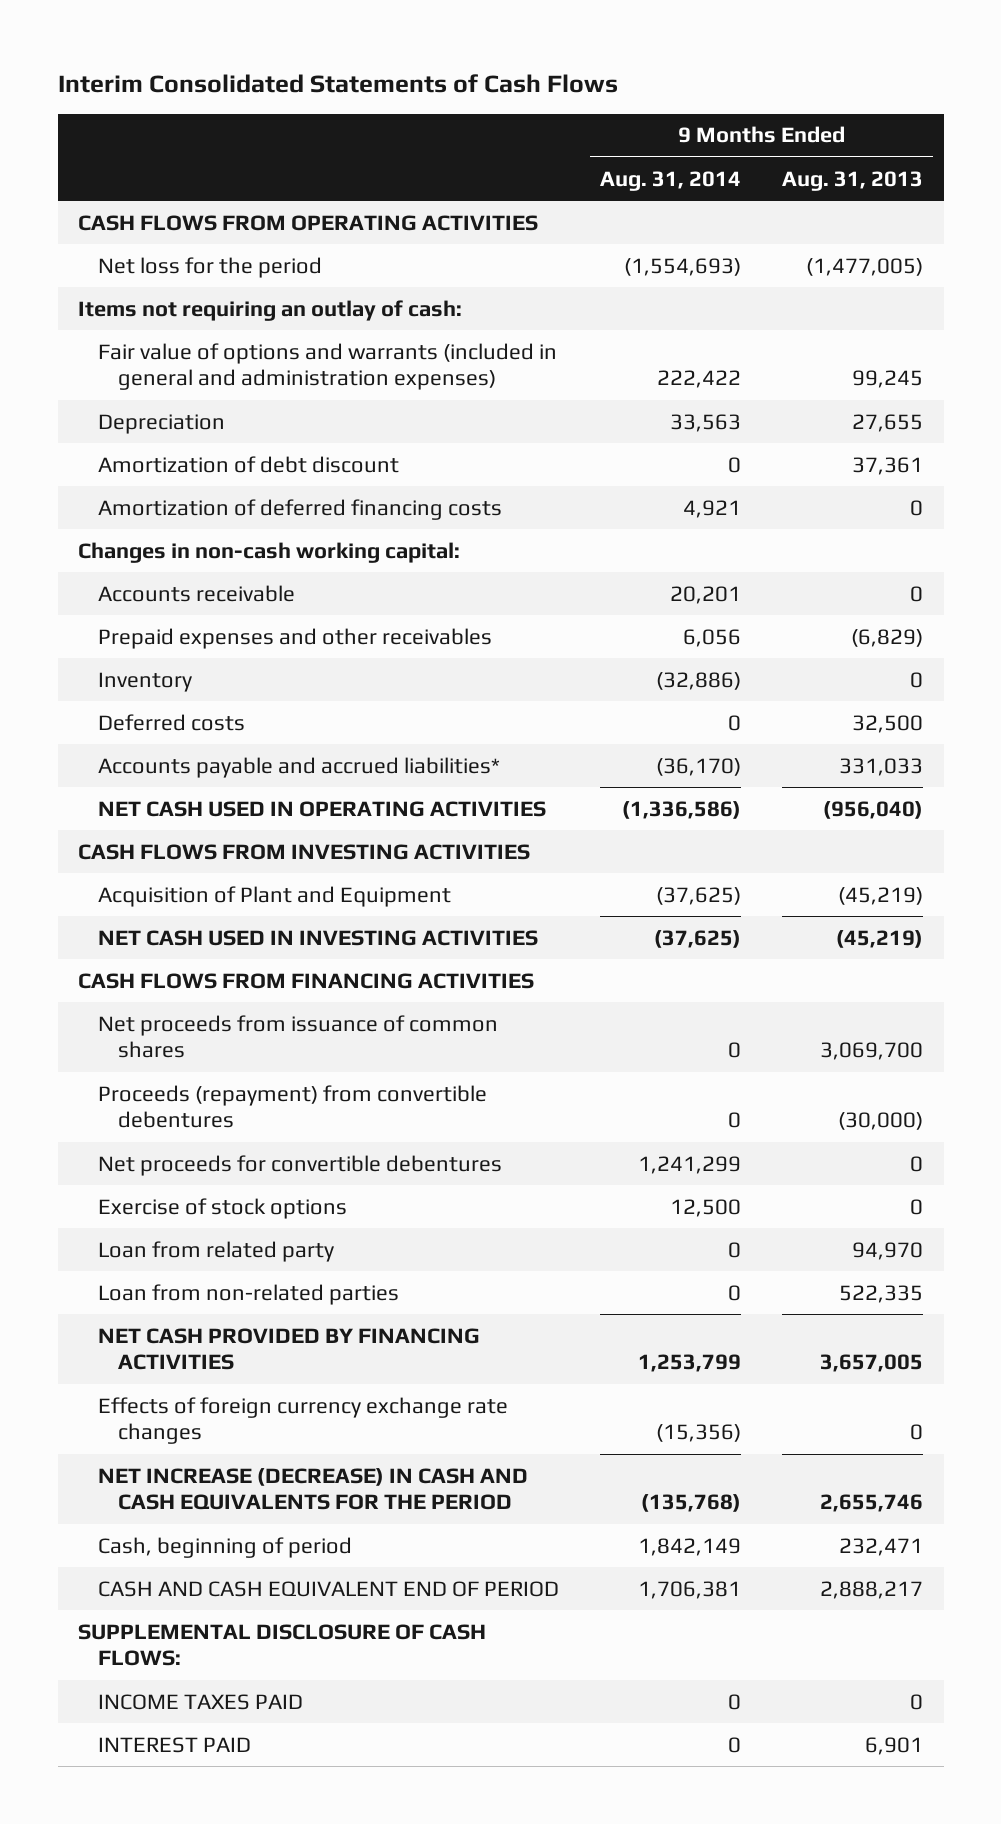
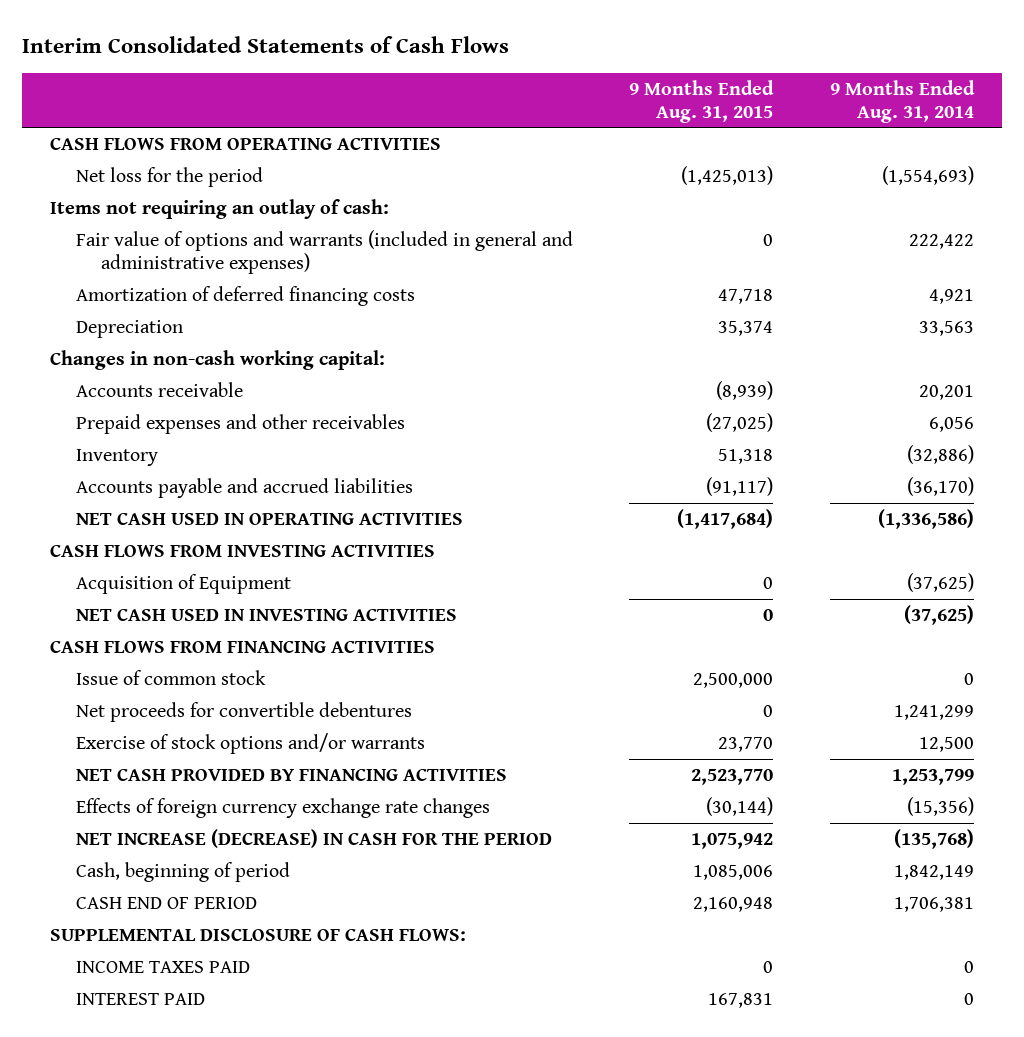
[782,170,924,191] Aug. 31, 2013 -> none
none -> [629,79,775,123] 9 Months Ended Aug. 31, 2015
[98,455,400,473] Amortization of debt discount -> none
[98,342,558,390] Fair value of options and warrants (included in general and administration expenses) -> [75,230,573,275] Fair value of options and warrants (included in general and administrative expenses)
[98,413,226,434] Depreciation -> [75,320,183,339] Depreciation
[98,713,246,731] Deferred costs -> none
[98,756,501,778] Accounts payable and accrued liabilities* -> [75,478,413,499] Accounts payable and accrued liabilities
[98,885,452,907] Acquisition of Plant and Equipment -> [75,574,291,595] Acquisition of Equipment
[98,1084,488,1128] Proceeds (repayment) from convertible debentures -> none
[98,1014,499,1058] Net proceeds from issuance of common shares -> [75,670,266,686] Issue of common stock
[98,1240,335,1262] Loan from related party -> none
[98,1283,400,1305] Loan from non-related parties -> none
[98,1197,348,1219] Exercise of stock options -> [75,733,425,755] Exercise of stock options and/or warrants
[98,1467,529,1510] NET INCREASE (DECREASE) IN CASH AND CASH EQUIVALENTS FOR THE PERIOD -> [75,829,552,849] NET INCREASE (DECREASE) IN CASH FOR THE PERIOD
[98,1580,560,1597] CASH AND CASH EQUIVALENT END OF PERIOD -> [75,897,257,910] CASH END OF PERIOD

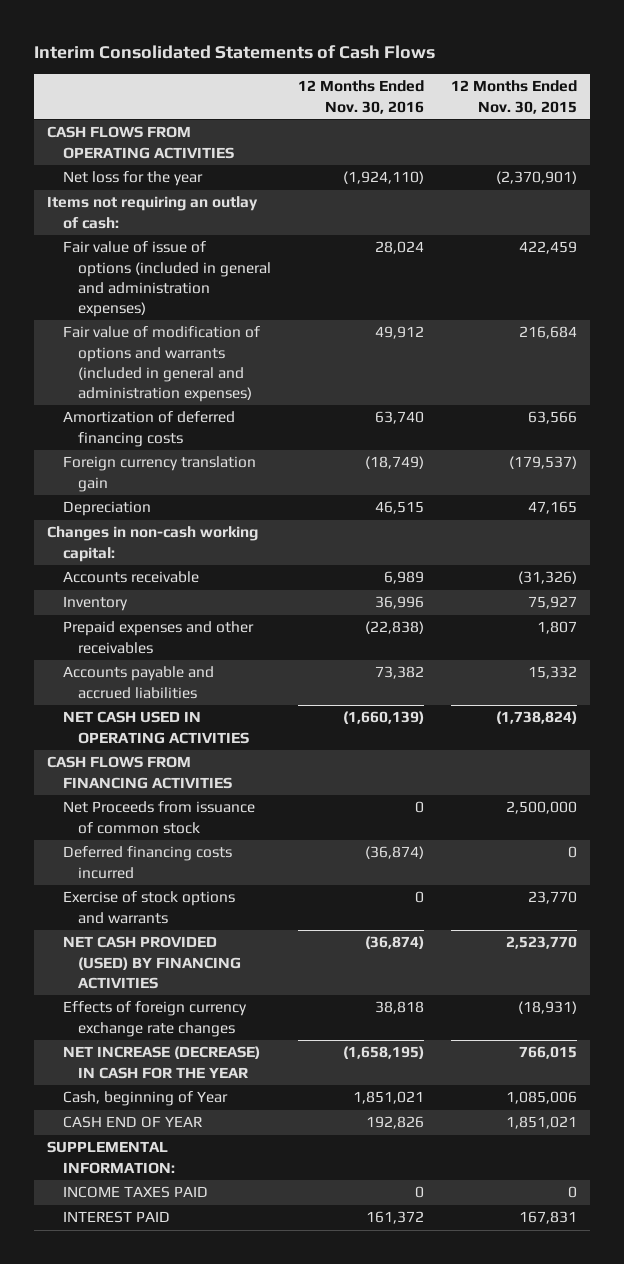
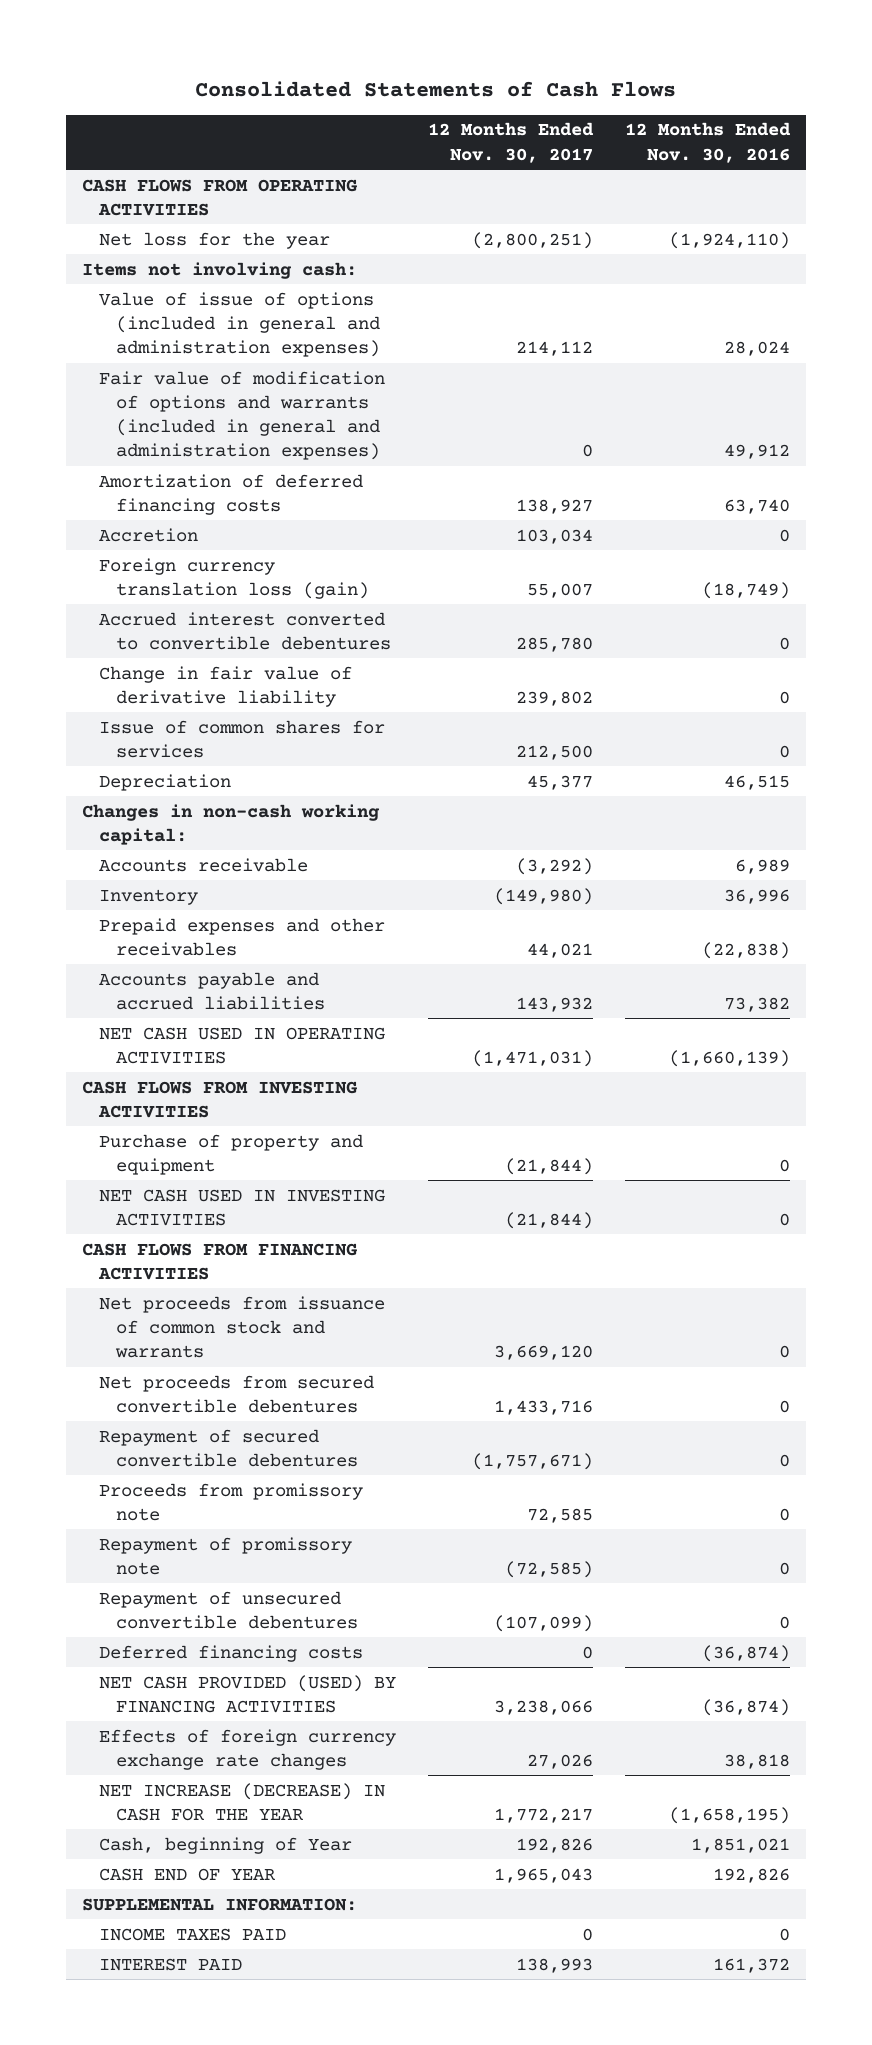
[33,45,435,60] Interim Consolidated Statements of Cash Flows -> [195,80,677,97] Consolidated Statements of Cash Flows
[450,80,577,114] 12 Months Ended Nov. 30, 2015 -> none
none -> [428,122,595,163] 12 Months Ended Nov. 30, 2017
[47,196,259,229] Items not requiring an outlay of cash: -> [82,261,358,279] Items not involving cash:
[62,241,271,318] Fair value of issue of options (included in general and administration expenses) -> [99,291,381,358] Value of issue of options (included in general and administration expenses)
none -> [99,527,199,542] Accretion
[62,456,256,492] Foreign currency translation gain -> [99,557,370,599] Foreign currency translation loss (gain)
none -> [99,611,392,650] Accrued interest converted to convertible debentures
none -> [99,665,353,707] Change in fair value of derivative liability
none -> [99,719,386,758] Issue of common shares for services
none -> [82,1080,359,1118] CASH FLOWS FROM INVESTING ACTIVITIES
none -> [99,1133,364,1175] Purchase of property and equipment
none -> [99,1188,386,1226] NET CASH USED IN INVESTING ACTIVITIES
[62,891,235,924] Exercise of stock options and warrants -> none
[62,801,255,834] Net Proceeds from issuance of common stock -> [99,1295,386,1359] Net proceeds from issuance of common stock and warrants
none -> [99,1374,375,1413] Net proceeds from secured convertible debentures
none -> [99,1428,359,1467] Repayment of secured convertible debentures
none -> [99,1482,364,1521] Proceeds from promissory note
none -> [99,1536,353,1575] Repayment of promissory note
none -> [99,1590,359,1629] Repayment of unsecured convertible debentures
[62,846,232,879] Deferred financing costs incurred -> [99,1644,364,1662] Deferred financing costs

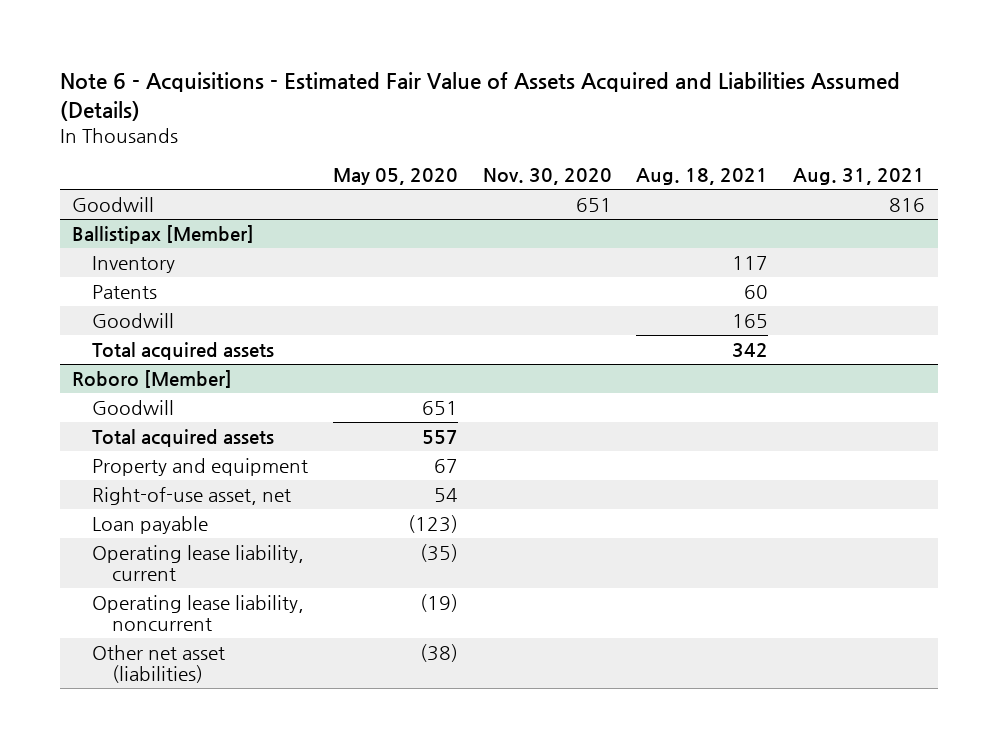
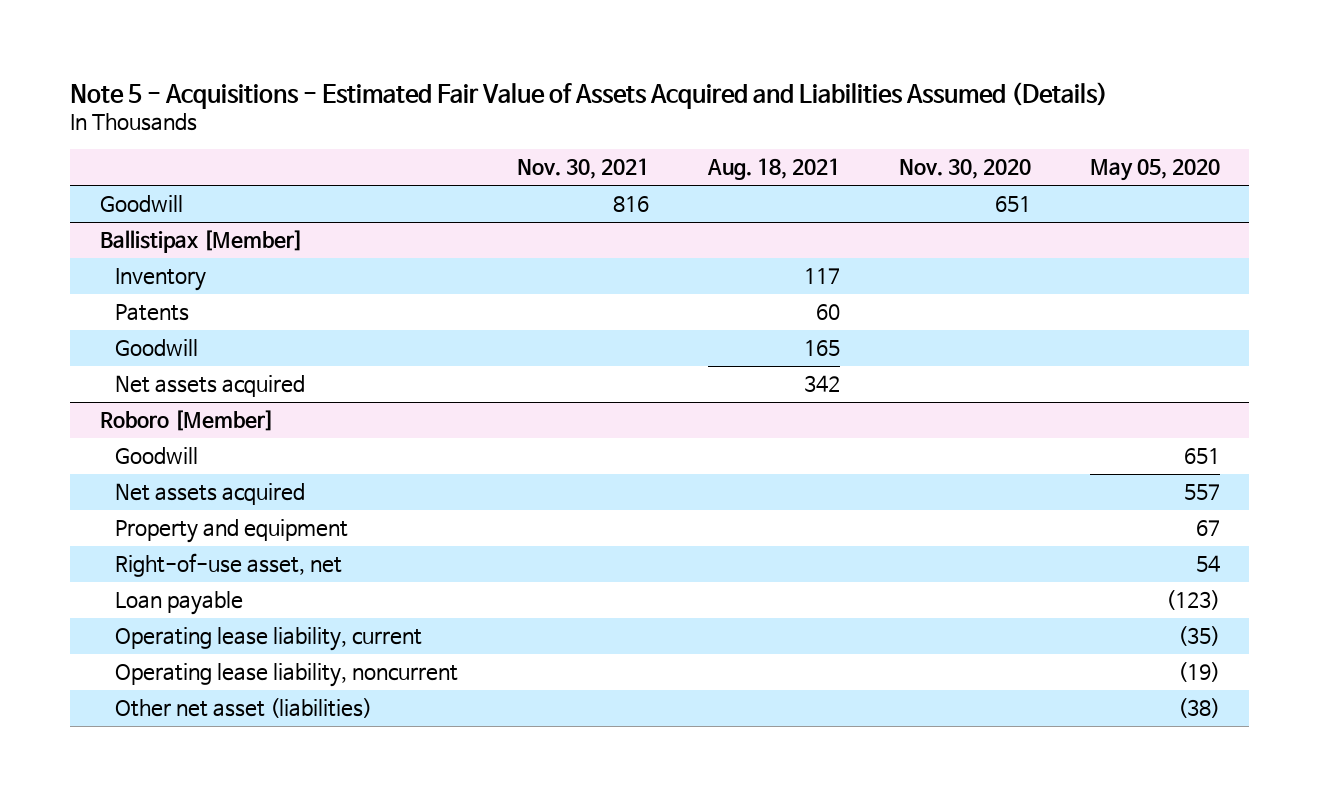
[59,72,900,121] Note 6 - Acquisitions - Estimated Fair Value of Assets Acquired and Liabilities Assumed (Details) -> [70,81,1109,109] Note 5 - Acquisitions - Estimated Fair Value of Assets Acquired and Liabilities Assumed (Details)
[793,168,926,186] Aug. 31, 2021 -> none
none -> [517,158,650,180] Nov. 30, 2021
[92,341,275,360] Total acquired assets -> [115,375,306,398] Net assets acquired
[92,428,275,447] Total acquired assets -> [115,483,306,506] Net assets acquired

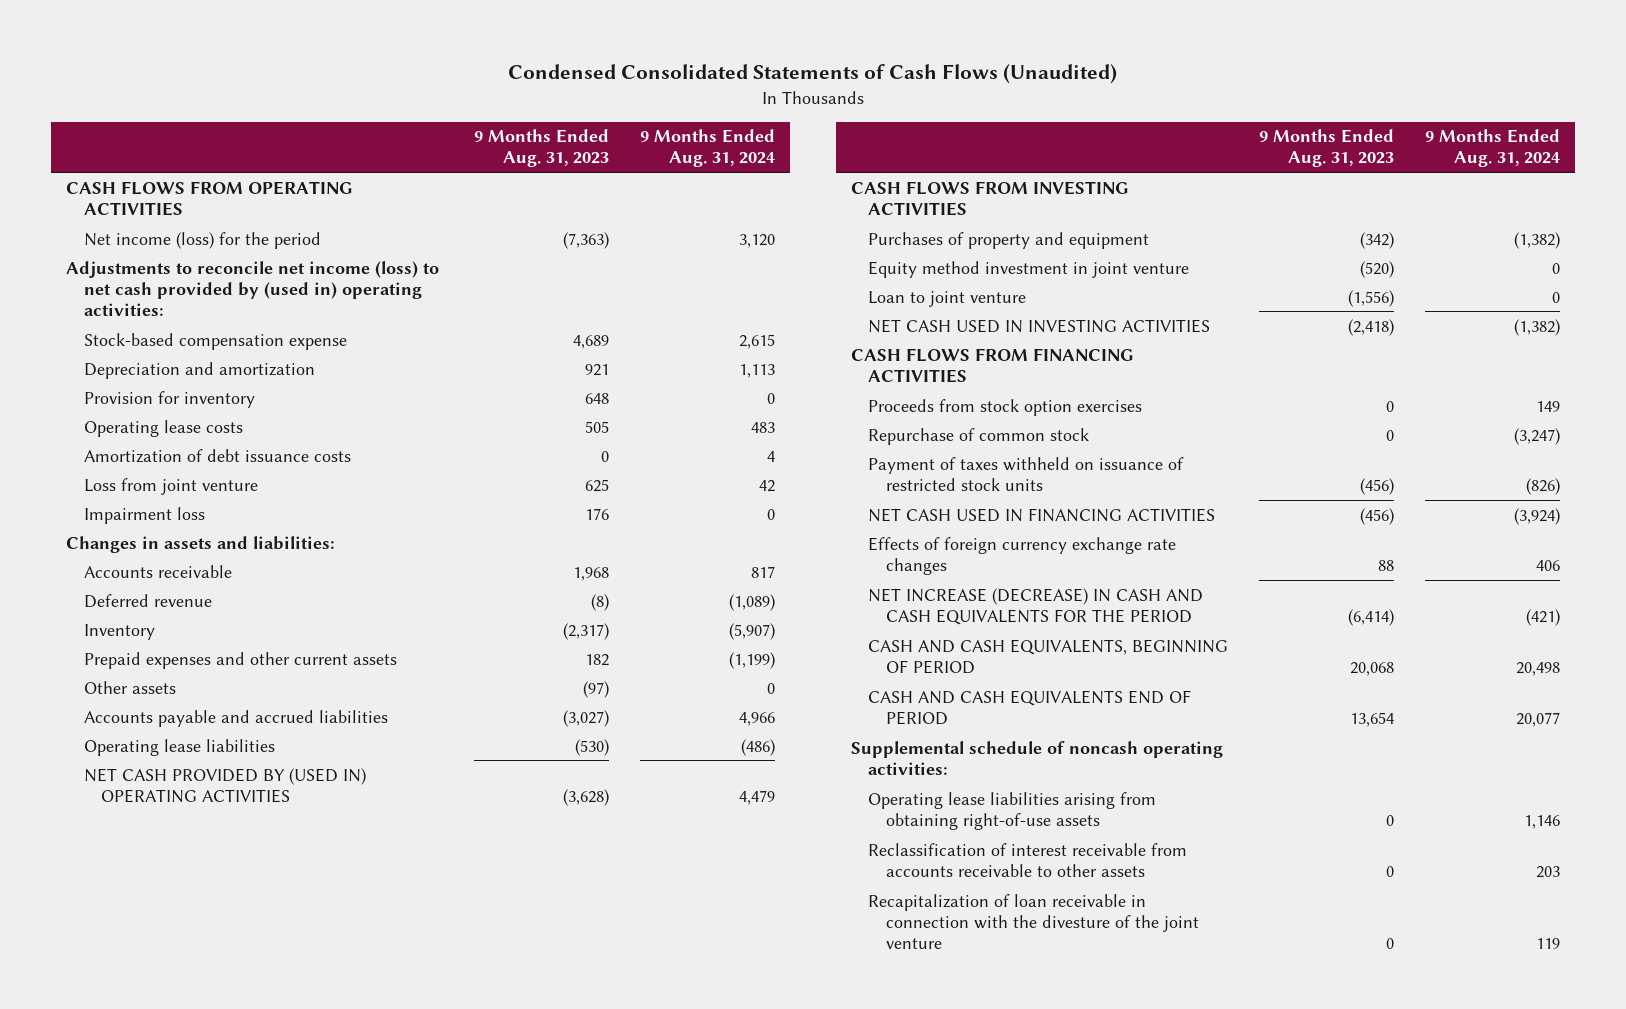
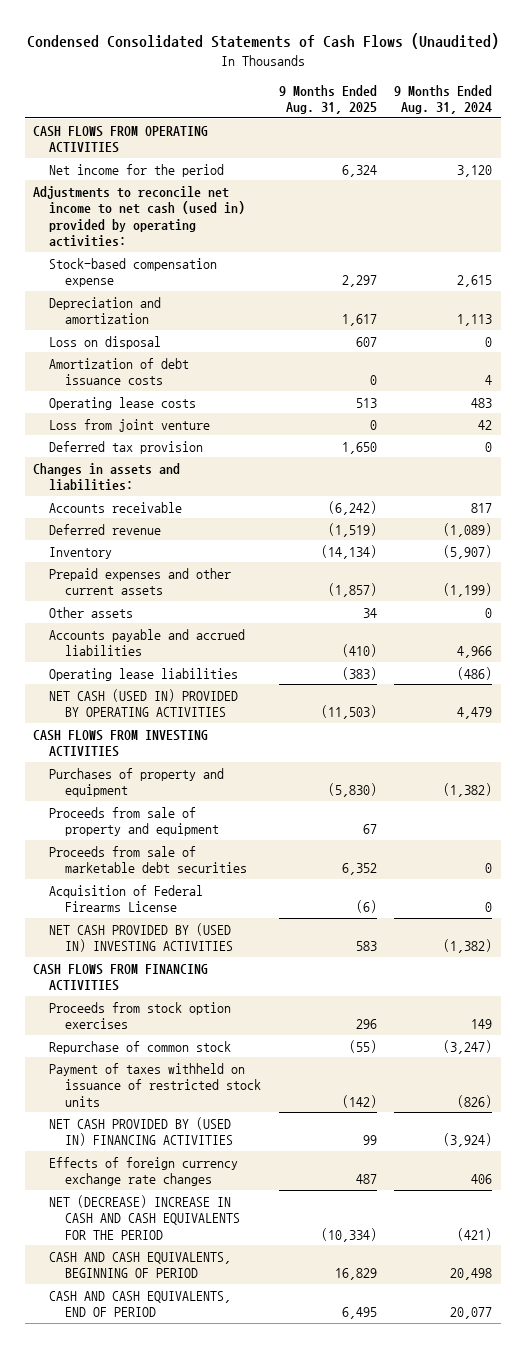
[474,129,610,168] 9 Months Ended Aug. 31, 2023 -> none
none -> [278,84,377,115] 9 Months Ended Aug. 31, 2025
[83,231,321,249] Net income (loss) for the period -> [49,163,225,177] Net income for the period
[66,260,440,316] Adjustments to reconcile net income (loss) to net cash provided by (used in) operating activities: -> [33,185,246,248] Adjustments to reconcile net income to net cash (used in) provided by operating activities:
[83,390,255,408] Provision for inventory -> none
none -> [49,335,162,349] Loss on disposal
[83,419,243,437] Operating lease costs -> [49,396,197,410] Operating lease costs
[83,506,205,524] Impairment loss -> none
none -> [49,440,204,454] Deferred tax provision
[83,767,366,803] NET CASH PROVIDED BY (USED IN) OPERATING ACTIVITIES -> [49,688,239,718] NET CASH (USED IN) PROVIDED BY OPERATING ACTIVITIES
[868,260,1190,278] Equity method investment in joint venture -> none
[868,290,1027,307] Loan to joint venture -> none
none -> [49,806,220,837] Proceeds from sale of property and equipment
none -> [49,845,248,874] Proceeds from sale of marketable debt securities
none -> [49,884,204,913] Acquisition of Federal Firearms License
[868,318,1211,333] NET CASH USED IN INVESTING ACTIVITIES -> [49,922,234,953] NET CASH PROVIDED BY (USED IN) INVESTING ACTIVITIES
[868,507,1216,522] NET CASH USED IN FINANCING ACTIVITIES -> [49,1116,234,1147] NET CASH PROVIDED BY (USED IN) FINANCING ACTIVITIES
[868,587,1204,625] NET INCREASE (DECREASE) IN CASH AND CASH EQUIVALENTS FOR THE PERIOD -> [49,1194,241,1240] NET (DECREASE) INCREASE IN CASH AND CASH EQUIVALENTS FOR THE PERIOD
[850,740,1223,775] Supplemental schedule of noncash operating activities: -> none
[868,791,1157,830] Operating lease liabilities arising from obtaining right-of-use assets -> none
[868,842,1188,877] Reclassification of interest receivable from accounts receivable to other assets -> none
[868,893,1199,949] Recapitalization of loan receivable in connection with the divesture of the joint venture -> none
[868,689,1192,725] CASH AND CASH EQUIVALENTS END OF PERIOD -> [49,1290,232,1318] CASH AND CASH EQUIVALENTS, END OF PERIOD

